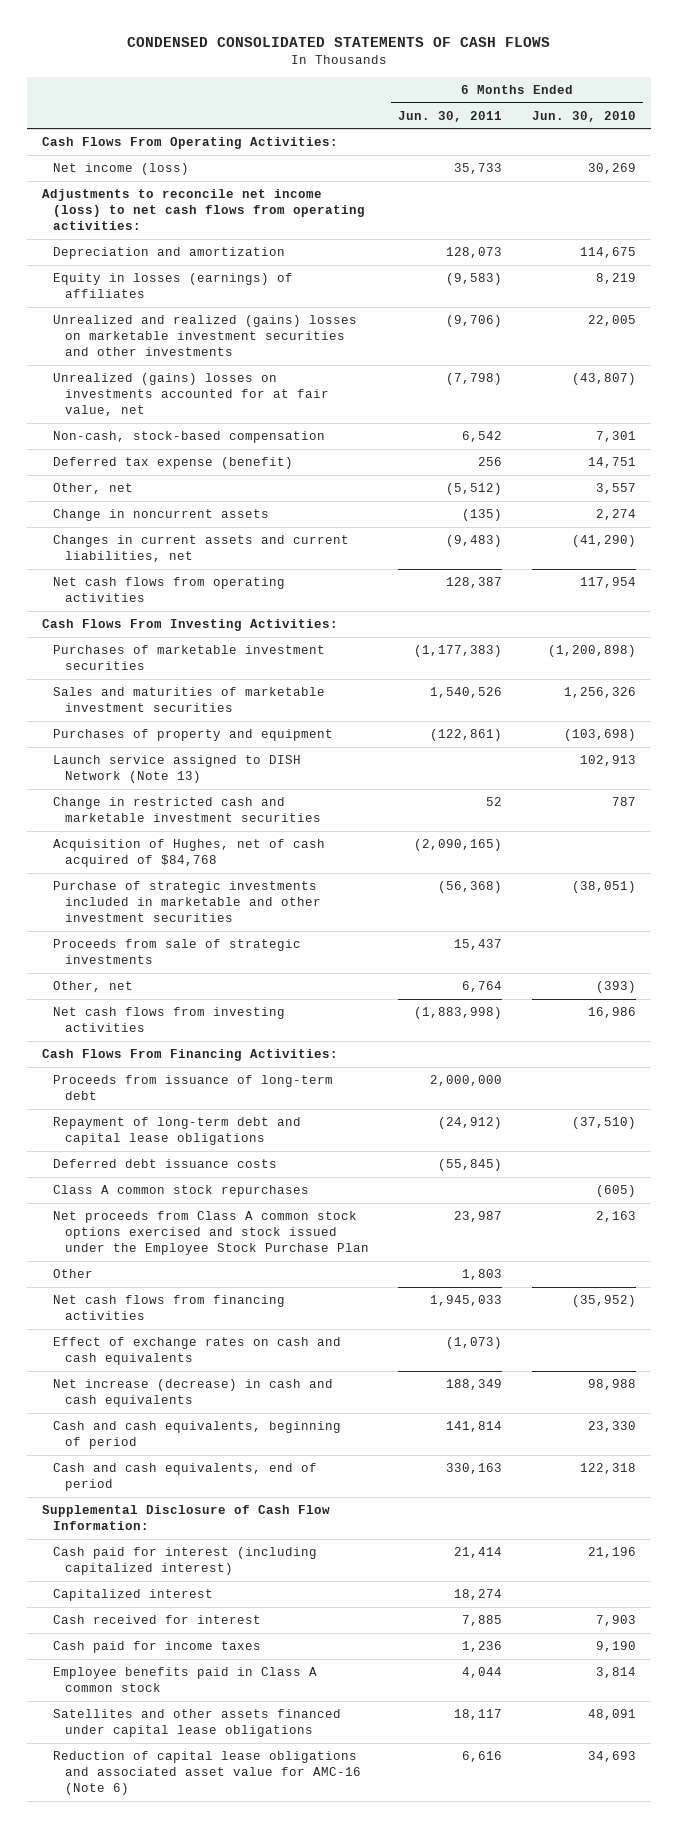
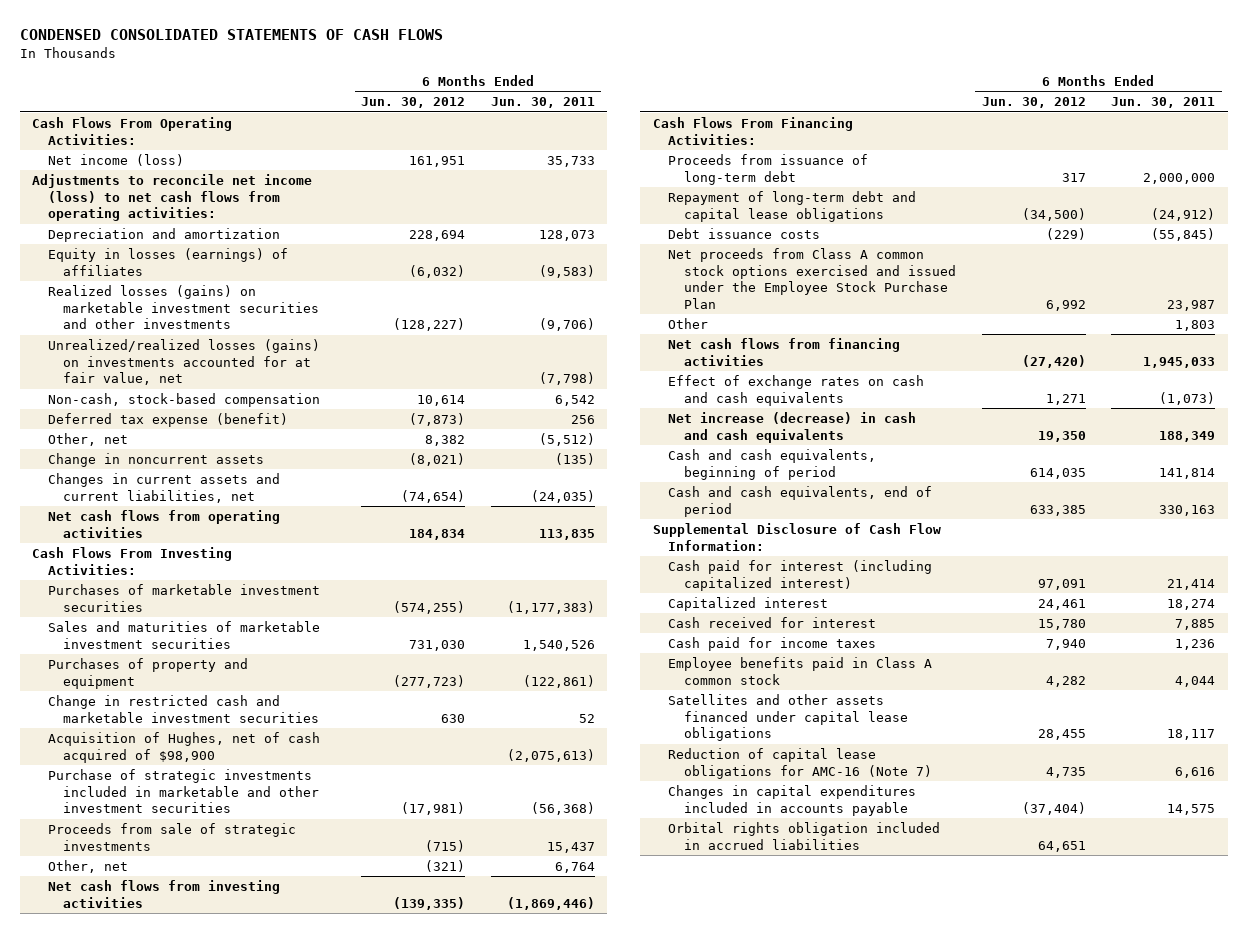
[531,110,636,122] Jun. 30, 2010 -> none
none -> [361,97,466,109] Jun. 30, 2012
[53,315,358,357] Unrealized and realized (gains) losses on marketable investment securities and other investments -> [47,285,320,330] Realized losses (gains) on marketable investment securities and other investments
[53,373,329,417] Unrealized (gains) losses on investments accounted for at fair value, net -> [47,339,320,386] Unrealized/realized losses (gains) on investments accounted for at fair value, net
[446,535,503,548] (9,483) -> [530,489,595,503] (24,035)
[446,577,503,589] 128,387 -> [538,528,595,540] 113,835
[53,755,302,784] Launch service assigned to DISH Network (Note 13) -> none
[53,839,326,868] Acquisition of Hughes, net of cash acquired of $84,768 -> [47,732,320,763] Acquisition of Hughes, net of cash acquired of $98,900
[414,839,503,852] (2,090,165) -> [506,748,595,762] (2,075,613)
[414,1007,503,1020] (1,883,998) -> [506,896,595,910] (1,869,446)
[53,1185,310,1198] Class A common stock repurchases -> none
[53,1159,278,1169] Deferred debt issuance costs -> [668,228,821,240] Debt issuance costs
[53,1211,369,1256] Net proceeds from Class A common stock options exercised and stock issued under the Employee Stock Purchase Plan -> [668,248,956,309] Net proceeds from Class A common stock options exercised and issued under the Employee Stock Purchase Plan
[53,1751,361,1796] Reduction of capital lease obligations and associated asset value for AMC-16 (Note 6) -> [668,748,932,779] Reduction of capital lease obligations for AMC-16 (Note 7)
none -> [668,785,917,816] Changes in capital expenditures included in accounts payable
none -> [668,822,941,850] Orbital rights obligation included in accrued liabilities

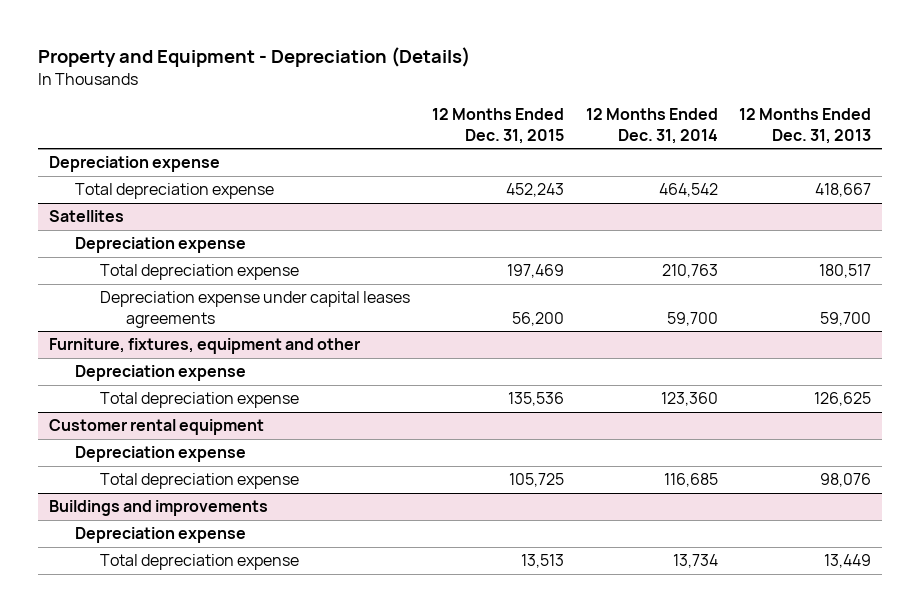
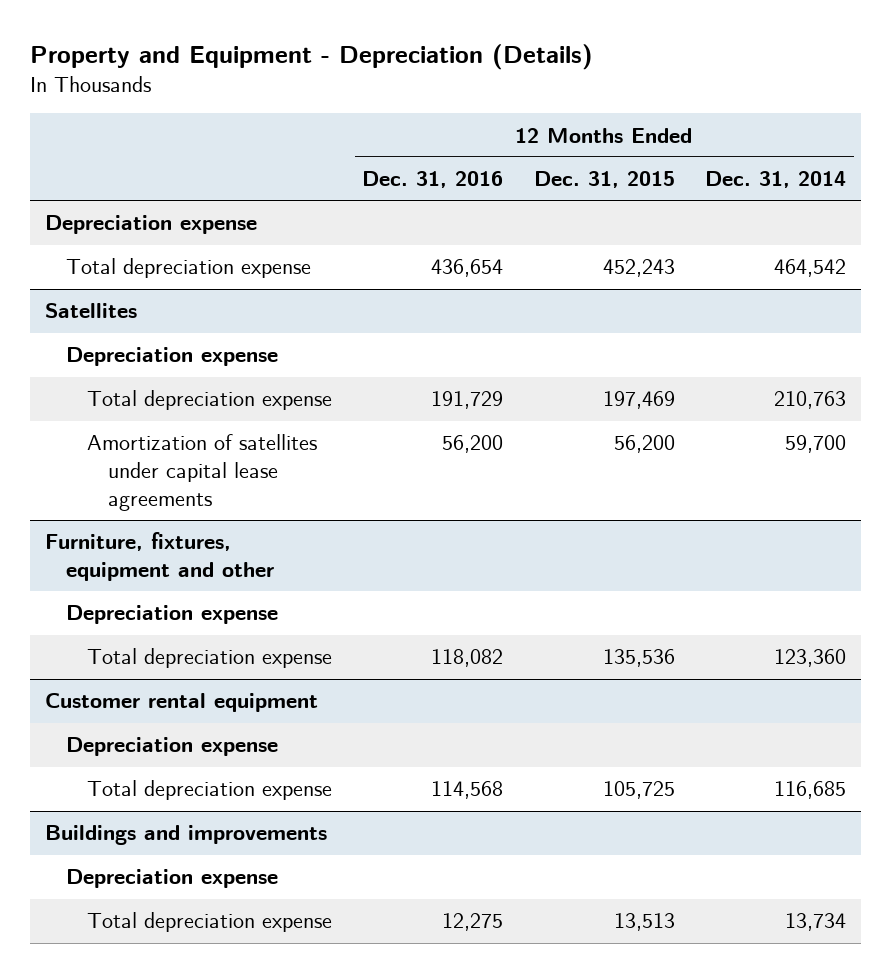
[739,108,872,144] 12 Months Ended Dec. 31, 2013 -> none
none -> [362,171,504,189] Dec. 31, 2016
[100,291,411,328] Depreciation expense under capital leases agreements -> [86,434,317,511] Amortization of satellites under capital lease agreements

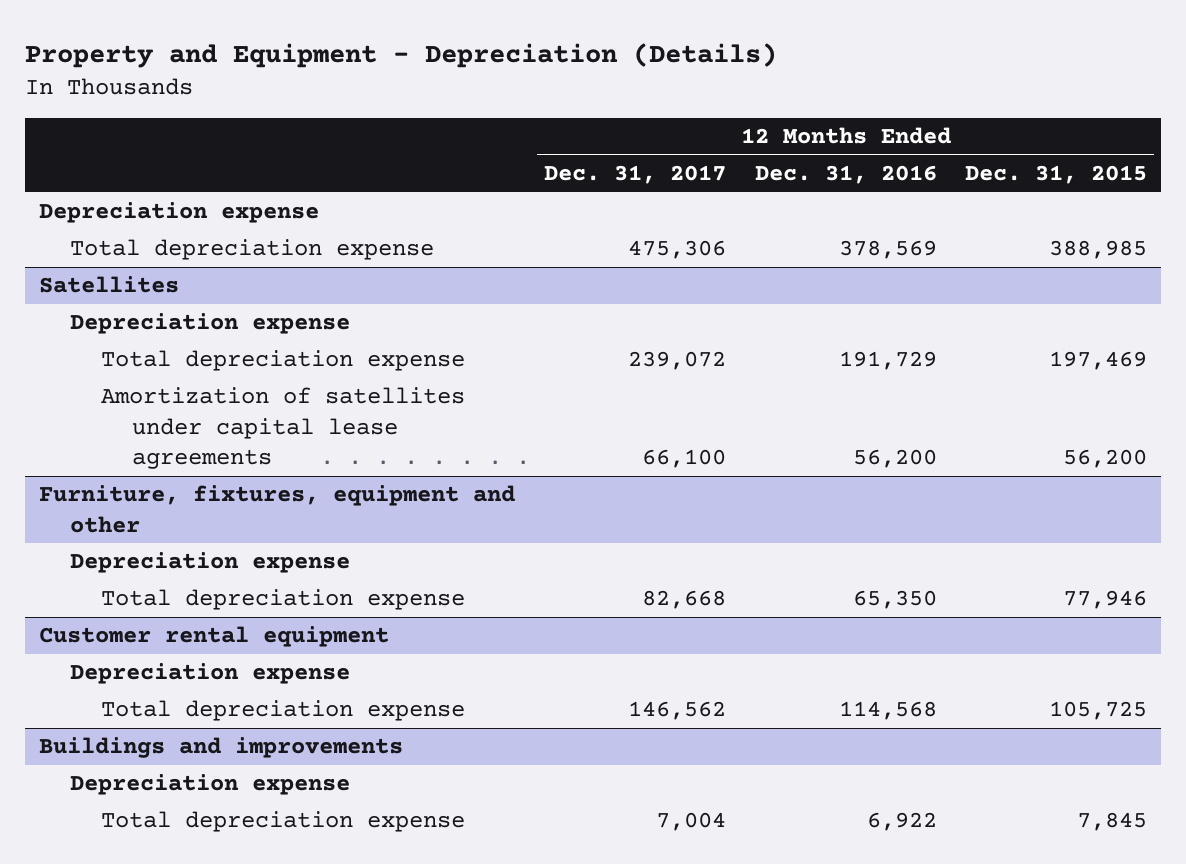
[705,171,847,189] Dec. 31, 2014 -> none
none -> [543,165,726,185] Dec. 31, 2017
[431,259,504,278] 436,654 -> [838,240,937,260] 378,569
[602,259,675,278] 452,243 -> [1049,240,1148,260] 388,985
[431,649,504,668] 118,082 -> [852,590,937,610] 65,350
[602,649,675,668] 135,536 -> [1063,590,1148,610] 77,946
[442,913,504,932] 12,275 -> [866,812,937,832] 6,922
[613,913,675,932] 13,513 -> [1077,812,1148,832] 7,845

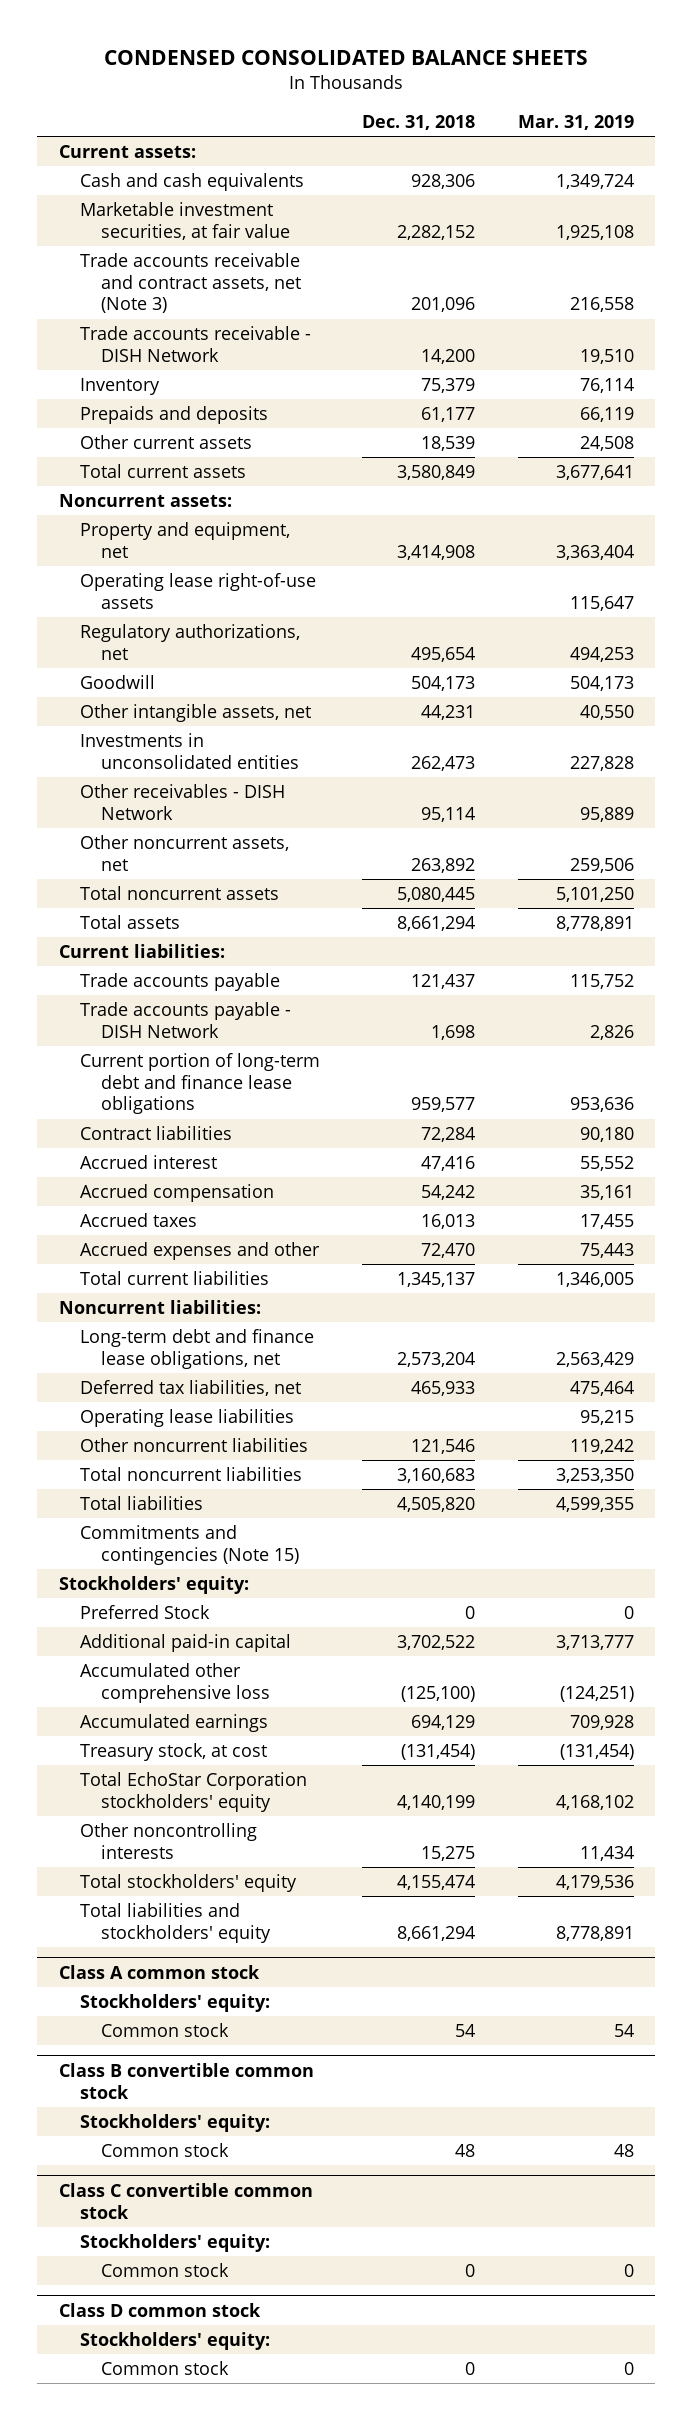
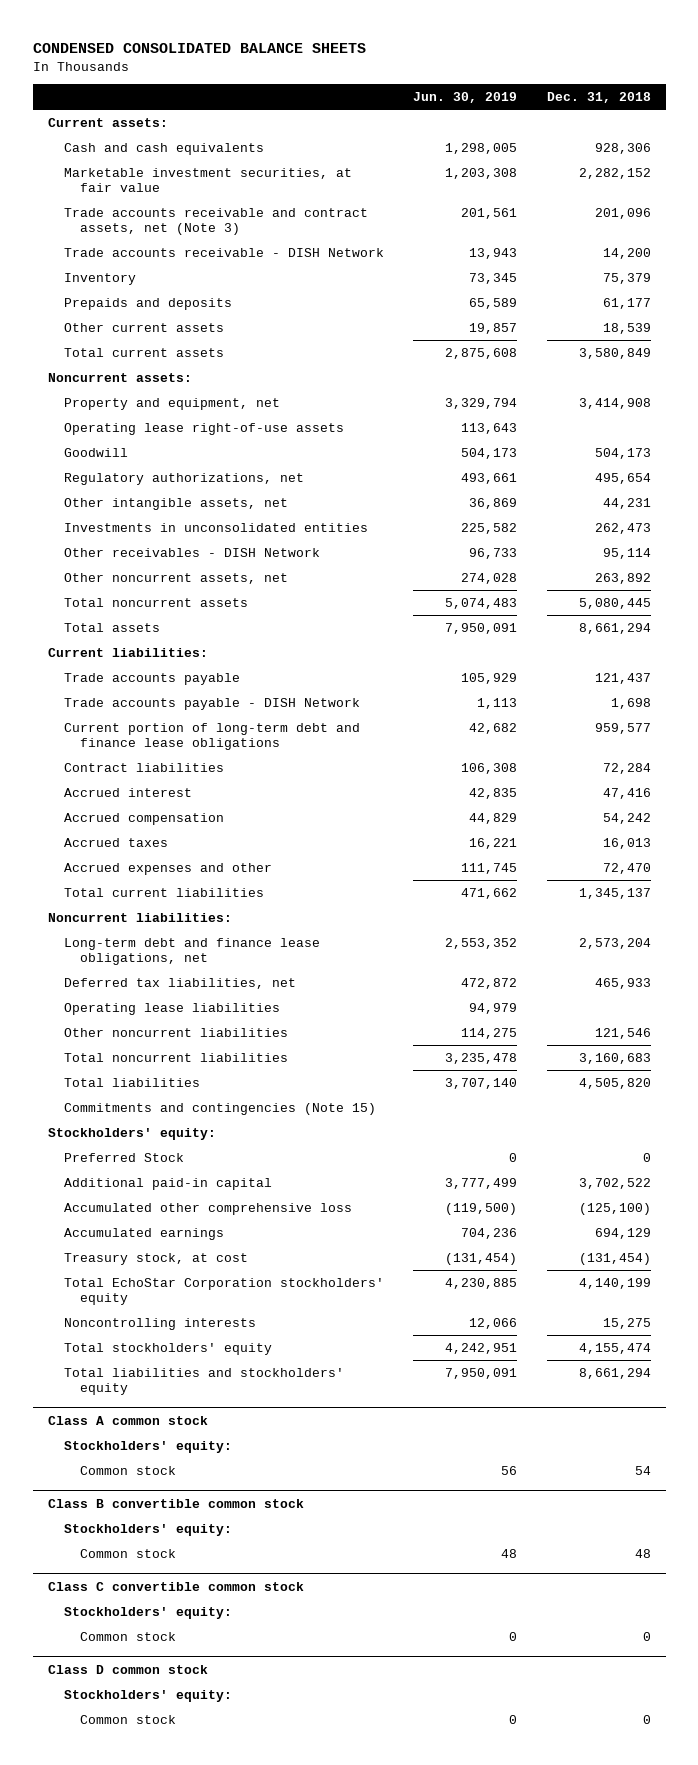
[517,114,634,130] Mar. 31, 2019 -> none
none -> [413,92,518,104] Jun. 30, 2019
[79,623,300,660] Regulatory authorizations, net -> [63,472,304,485] Regulatory authorizations, net
[79,1822,257,1859] Other noncontrolling interests -> [63,1317,256,1330] Noncontrolling interests

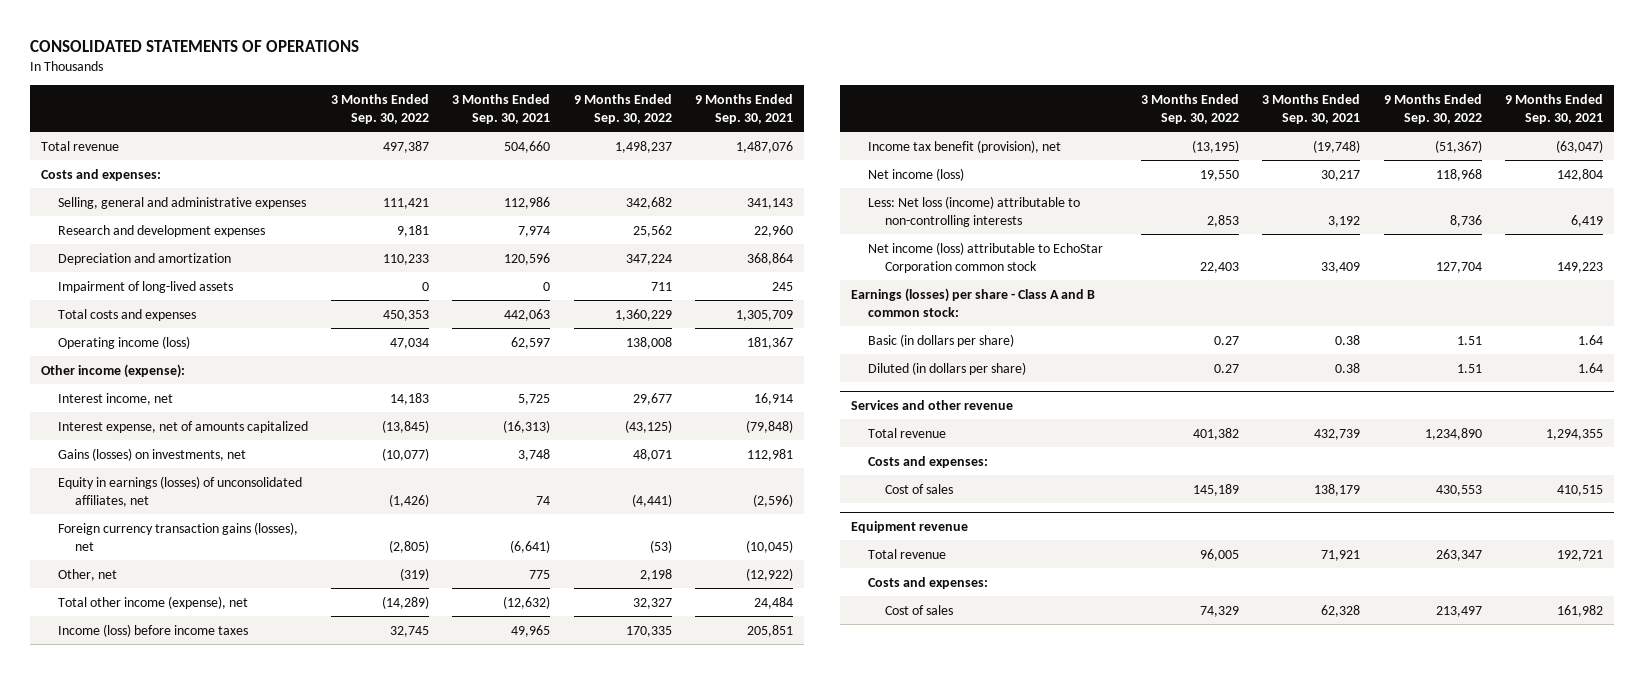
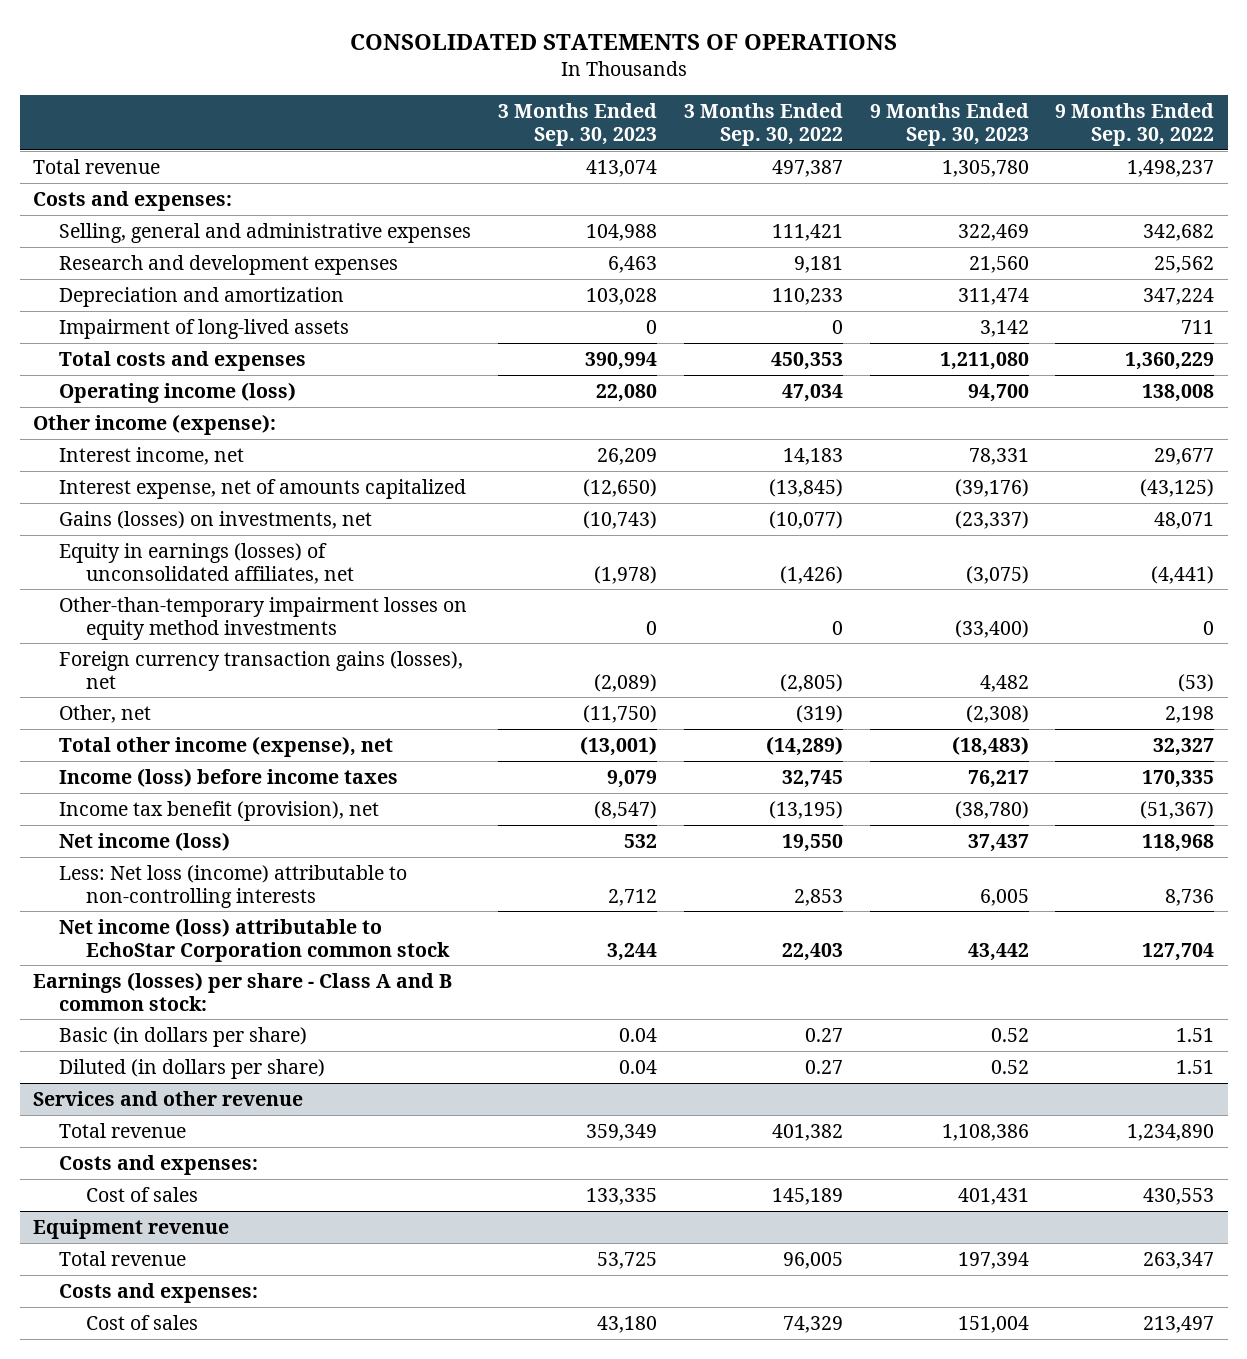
[452,93,551,124] 3 Months Ended Sep. 30, 2021 -> none
[694,93,793,124] 9 Months Ended Sep. 30, 2021 -> none
none -> [498,103,658,146] 3 Months Ended Sep. 30, 2023
none -> [869,103,1029,146] 9 Months Ended Sep. 30, 2023
none -> [59,596,468,640] Other-than-temporary impairment losses on equity method investments

